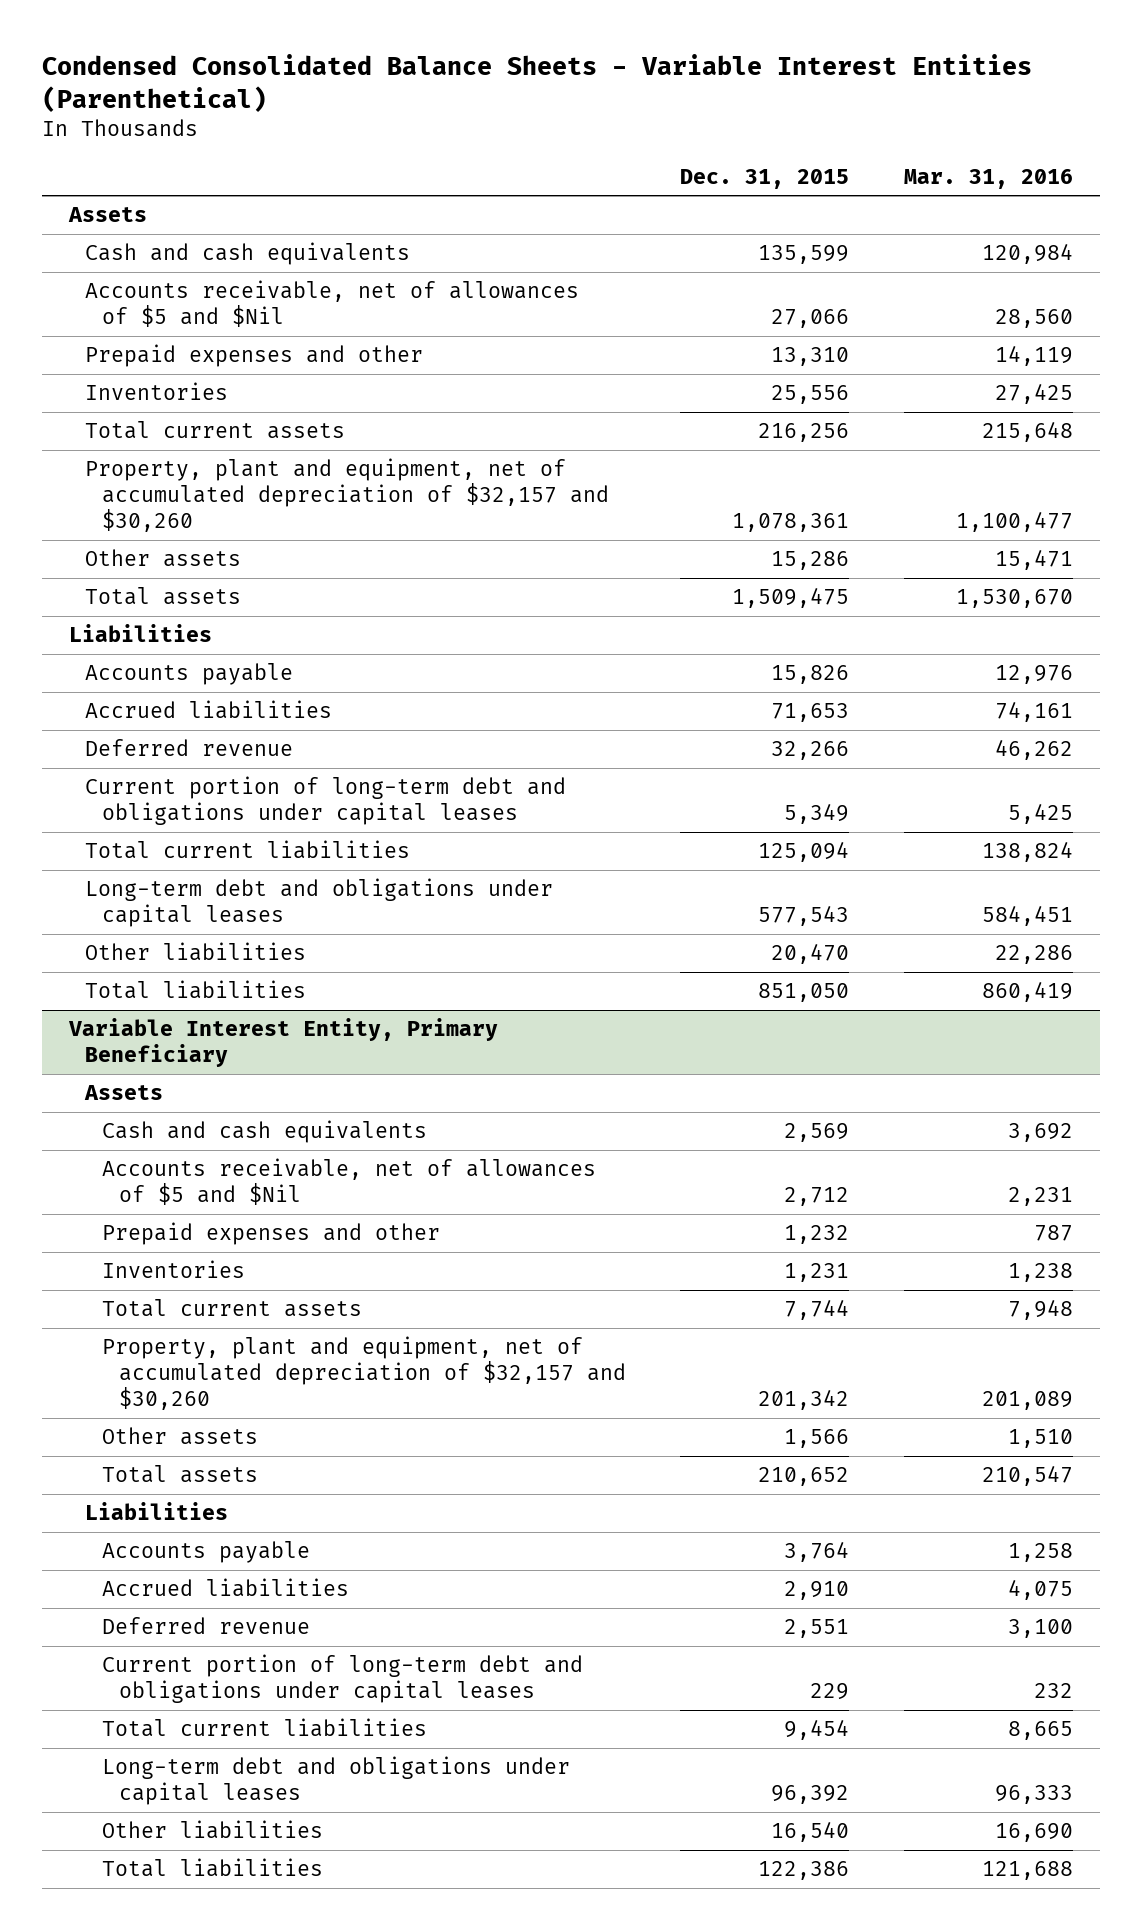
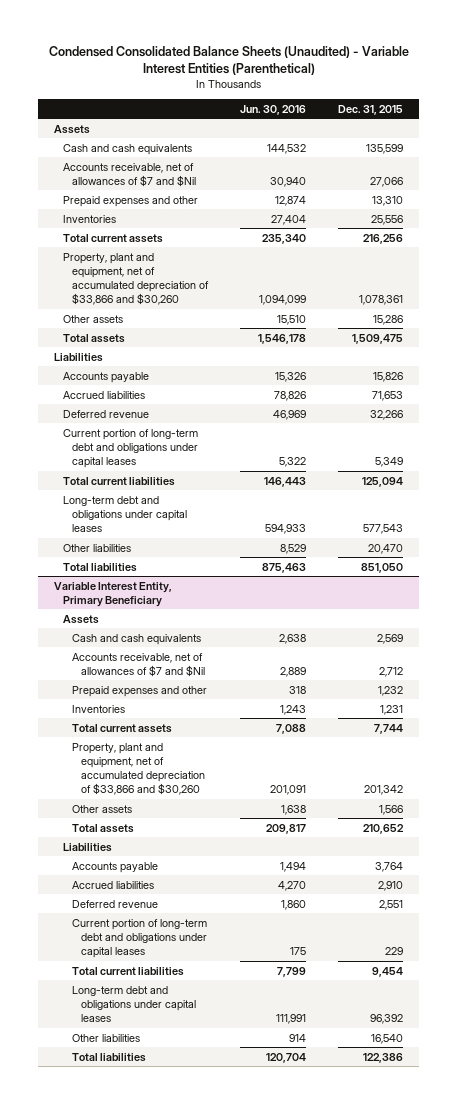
[41,53,1032,112] Condensed Consolidated Balance Sheets - Variable Interest Entities (Parenthetical) -> [48,45,409,75] Condensed Consolidated Balance Sheets (Unaudited) - Variable Interest Entities (Parenthetical)
[903,168,1073,189] Mar. 31, 2016 -> none
none -> [239,104,306,115] Jun. 30, 2016
[85,280,580,328] Accounts receivable, net of allowances of $5 and $Nil -> [63,162,197,187] Accounts receivable, net of allowances of $7 and $Nil
[85,458,609,533] Property, plant and equipment, net of accumulated depreciation of $32,157 and $30,260 -> [63,252,210,305] Property, plant and equipment, net of accumulated depreciation of $33,866 and $30,260
[101,1158,596,1206] Accounts receivable, net of allowances of $5 and $Nil -> [72,652,206,677] Accounts receivable, net of allowances of $7 and $Nil
[101,1336,626,1411] Property, plant and equipment, net of accumulated depreciation of $32,157 and $30,260 -> [72,742,206,795] Property, plant and equipment, net of accumulated depreciation of $33,866 and $30,260

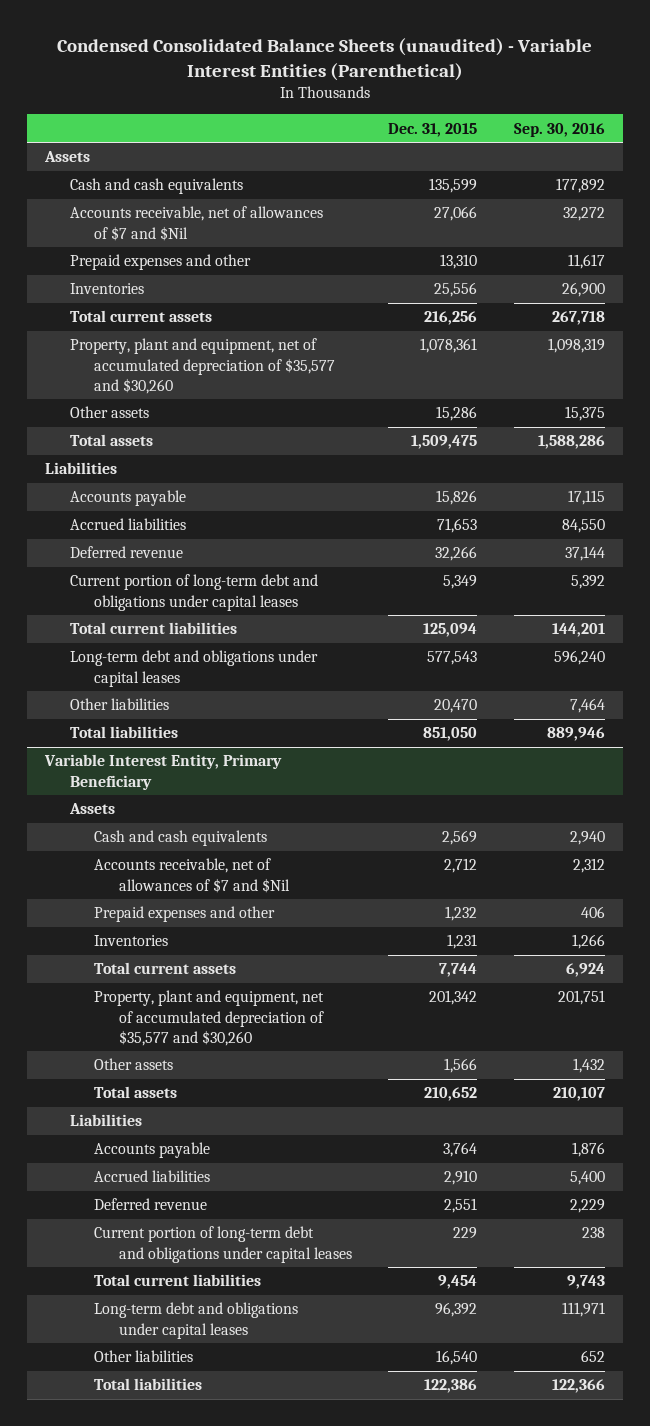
[48,45,409,75] Condensed Consolidated Balance Sheets (Unaudited) - Variable Interest Entities (Parenthetical) -> [56,37,592,81] Condensed Consolidated Balance Sheets (unaudited) - Variable Interest Entities (Parenthetical)
[239,104,306,115] Jun. 30, 2016 -> none
none -> [513,122,605,137] Sep. 30, 2016
[63,252,210,305] Property, plant and equipment, net of accumulated depreciation of $33,866 and $30,260 -> [69,338,336,394] Property, plant and equipment, net of accumulated depreciation of $35,577 and $30,260
[72,742,206,795] Property, plant and equipment, net of accumulated depreciation of $33,866 and $30,260 -> [94,990,325,1046] Property, plant and equipment, net of accumulated depreciation of $35,577 and $30,260

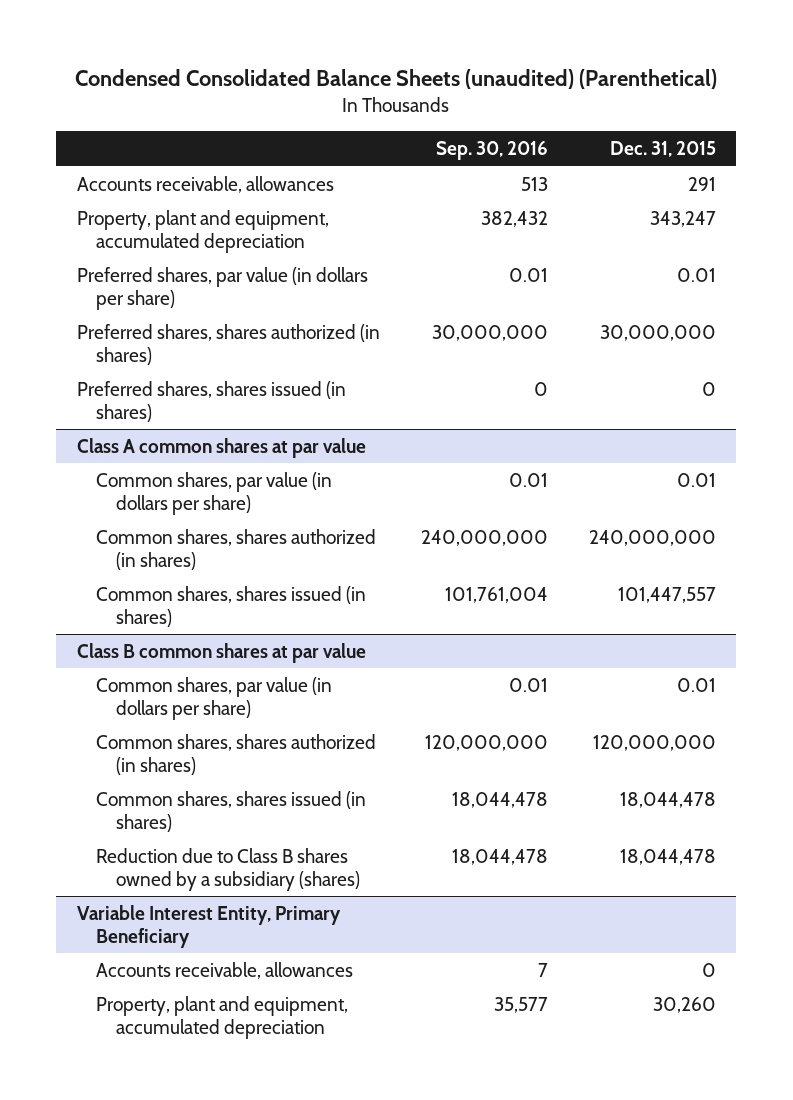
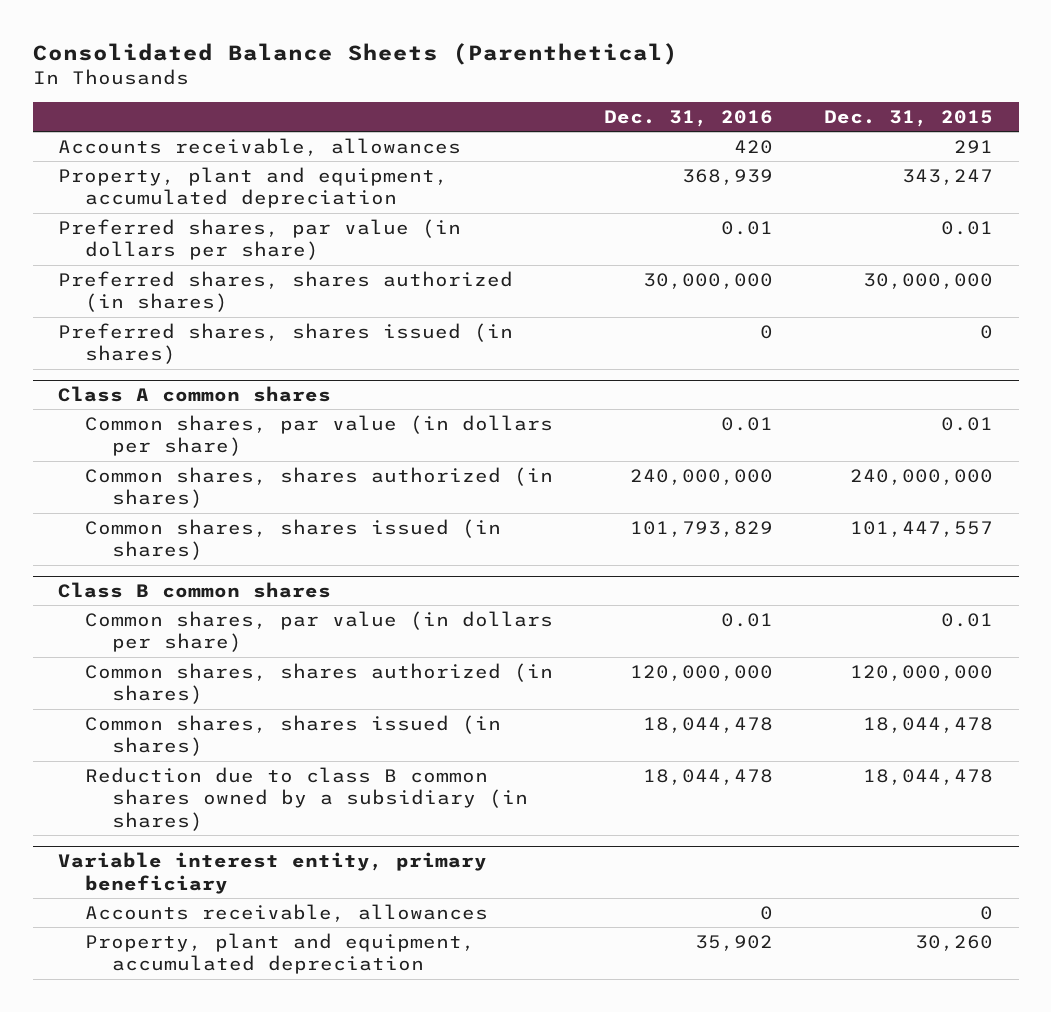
[75,69,718,90] Condensed Consolidated Balance Sheets (unaudited) (Parenthetical) -> [32,43,678,66] Consolidated Balance Sheets (Parenthetical)
[435,141,548,161] Sep. 30, 2016 -> none
none -> [604,109,774,127] Dec. 31, 2016
[76,437,366,458] Class A common shares at par value -> [58,386,332,403] Class A common shares
[76,642,366,663] Class B common shares at par value -> [58,582,332,599] Class B common shares
[96,847,360,891] Reduction due to Class B shares owned by a subsidiary (shares) -> [85,766,529,832] Reduction due to class B common shares owned by a subsidiary (in shares)
[76,904,341,948] Variable Interest Entity, Primary Beneficiary -> [58,852,488,894] Variable interest entity, primary beneficiary

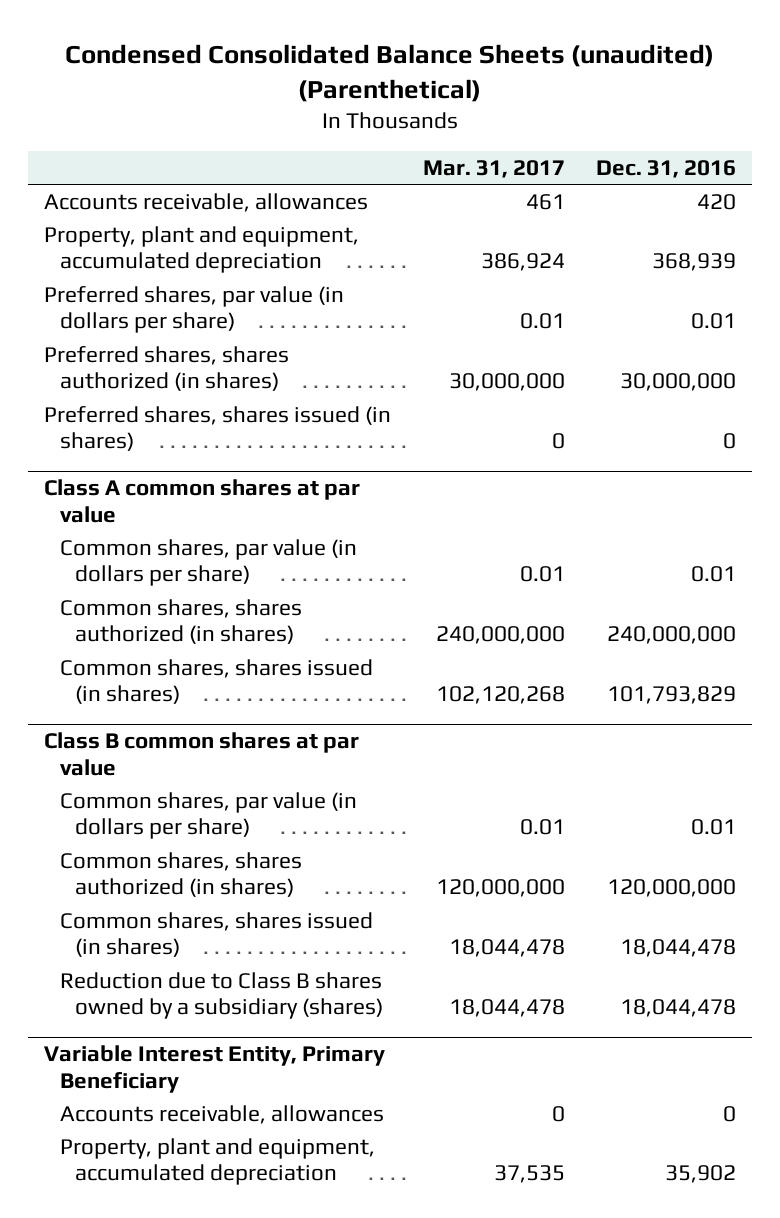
[32,43,678,66] Consolidated Balance Sheets (Parenthetical) -> [65,43,715,102] Condensed Consolidated Balance Sheets (unaudited) (Parenthetical)
[824,109,994,127] Dec. 31, 2015 -> none
none -> [422,159,565,178] Mar. 31, 2017
[58,386,332,403] Class A common shares -> [43,479,360,523] Class A common shares at par value
[58,582,332,599] Class B common shares -> [43,732,359,776] Class B common shares at par value
[85,766,529,832] Reduction due to class B common shares owned by a subsidiary (in shares) -> [59,971,384,1020] Reduction due to Class B shares owned by a subsidiary (shares)
[58,852,488,894] Variable interest entity, primary beneficiary -> [43,1045,385,1093] Variable Interest Entity, Primary Beneficiary

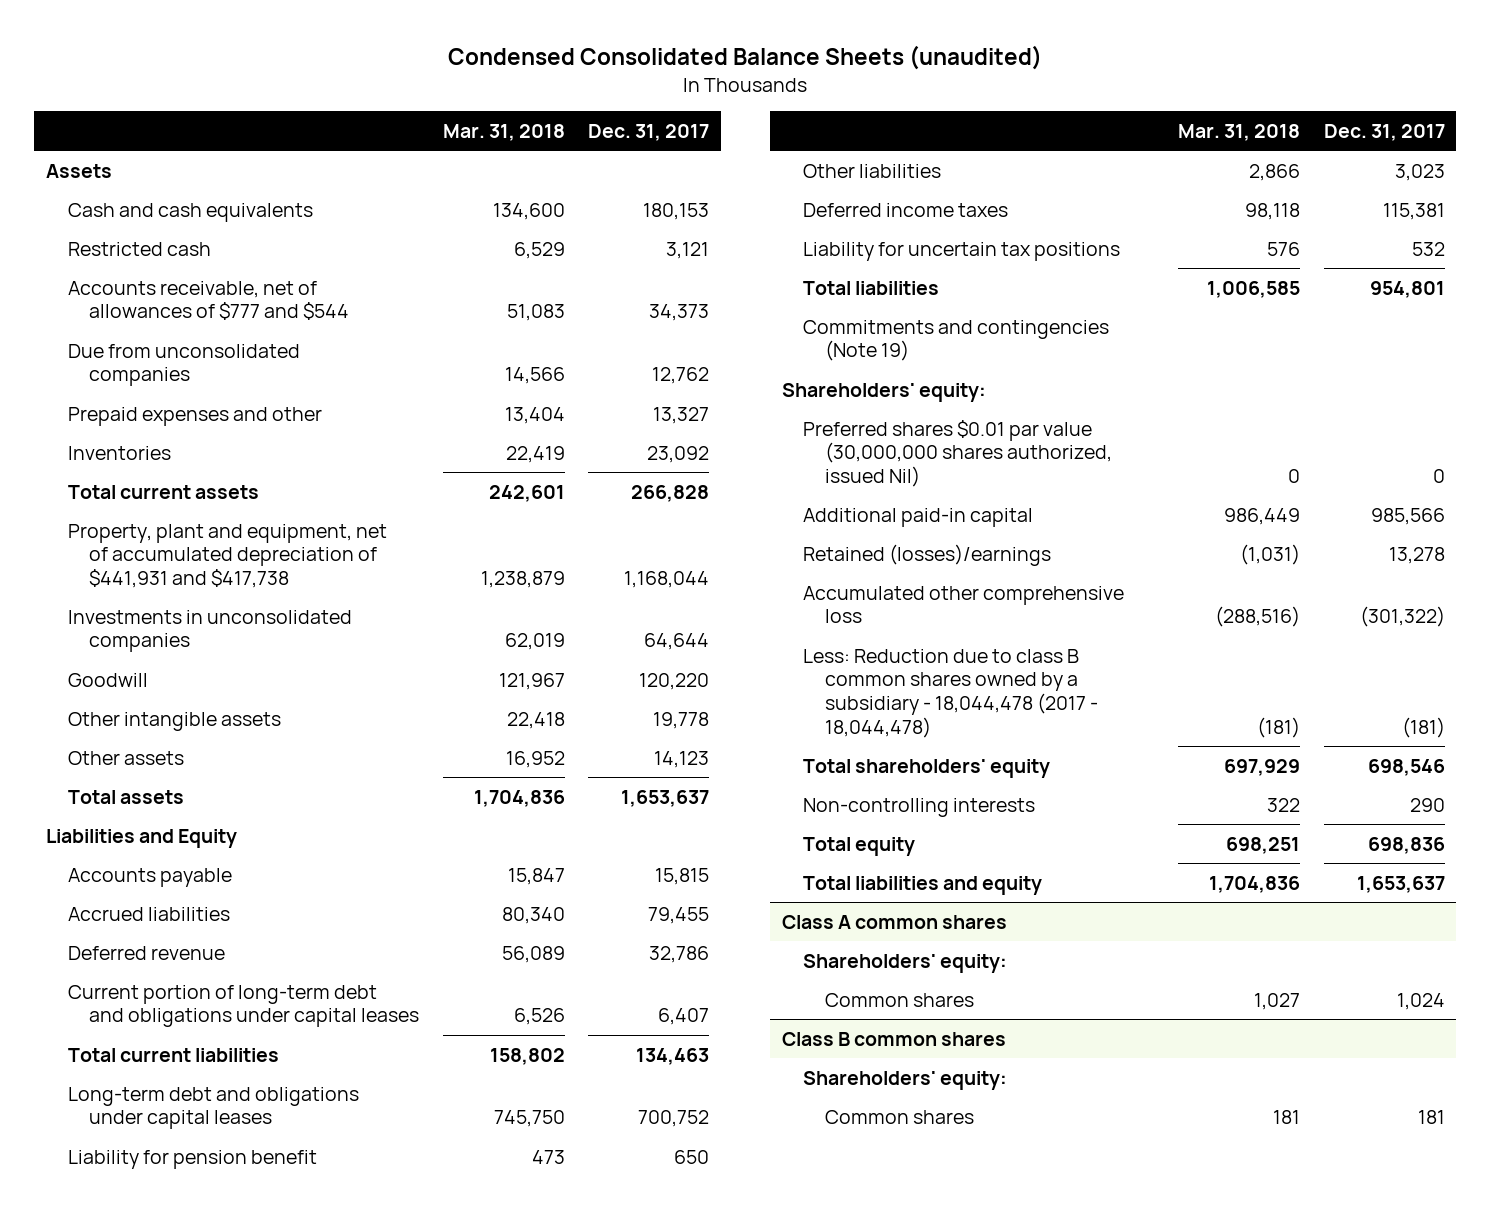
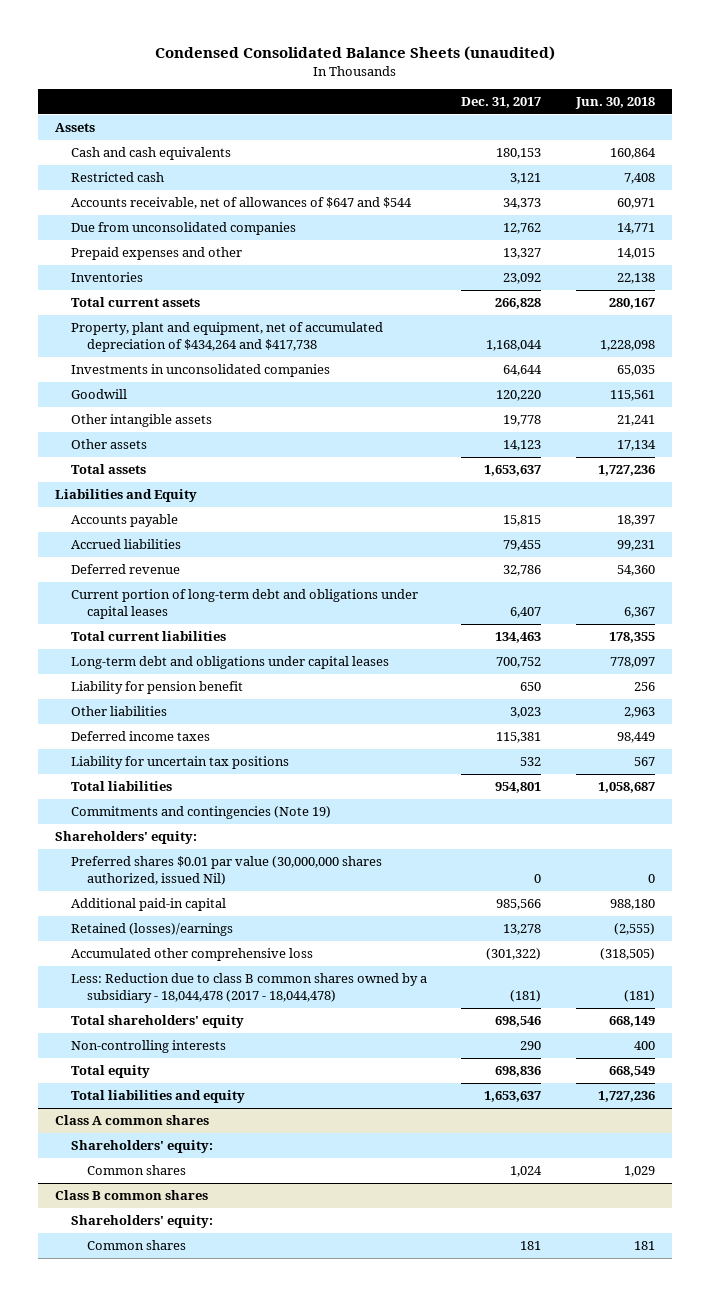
[442,123,565,141] Mar. 31, 2018 -> none
none -> [574,97,655,110] Jun. 30, 2018
[67,280,350,321] Accounts receivable, net of allowances of $777 and $544 -> [70,197,412,210] Accounts receivable, net of allowances of $647 and $544
[67,523,387,589] Property, plant and equipment, net of accumulated depreciation of $441,931 and $417,738 -> [70,322,383,352] Property, plant and equipment, net of accumulated depreciation of $434,264 and $417,738

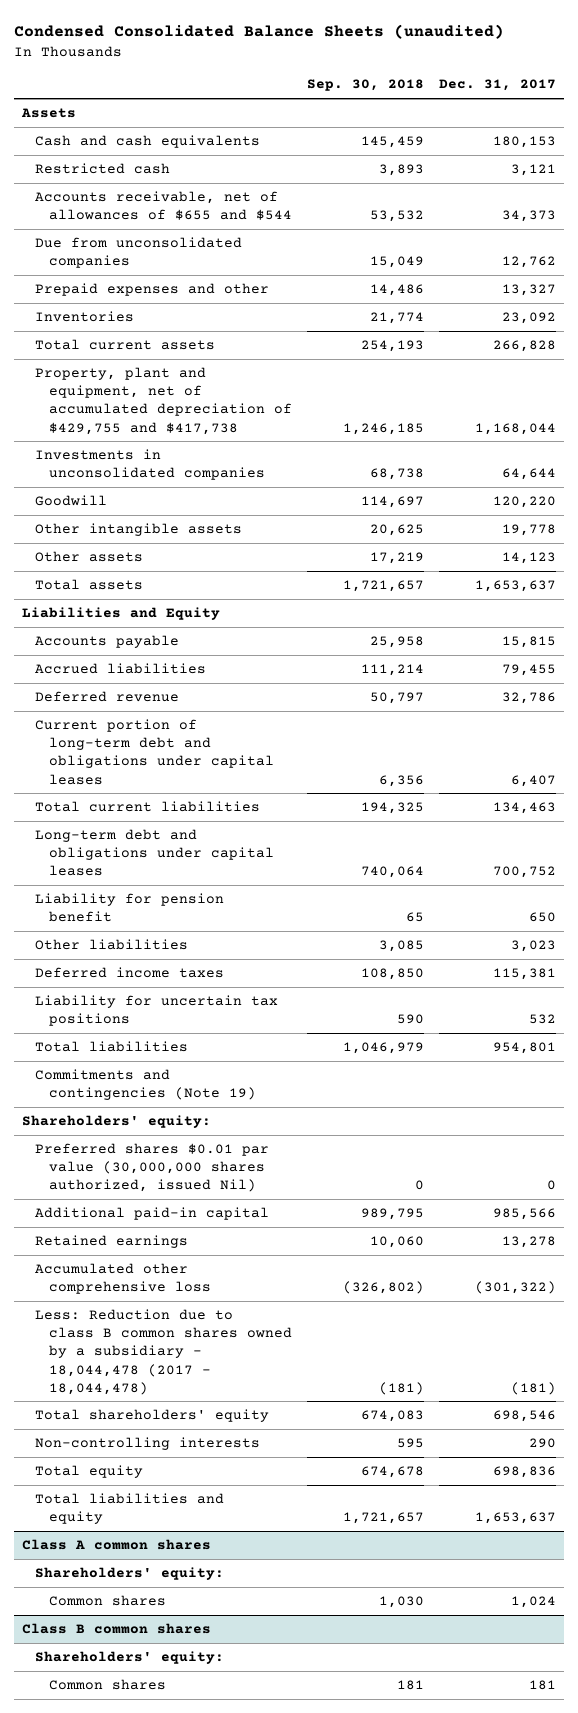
[574,97,655,110] Jun. 30, 2018 -> none
none -> [306,79,424,92] Sep. 30, 2018
[70,197,412,210] Accounts receivable, net of allowances of $647 and $544 -> [35,191,292,221] Accounts receivable, net of allowances of $655 and $544
[70,322,383,352] Property, plant and equipment, net of accumulated depreciation of $434,264 and $417,738 -> [35,367,292,435] Property, plant and equipment, net of accumulated depreciation of $429,755 and $417,738
[70,923,233,937] Retained (losses)/earnings -> [35,1235,189,1249] Retained earnings

